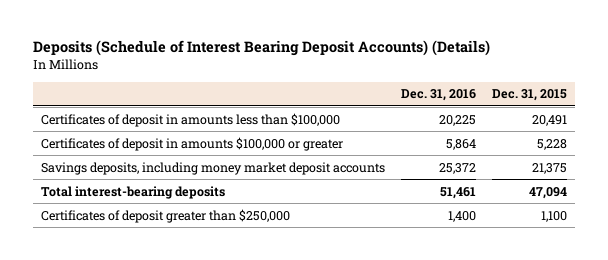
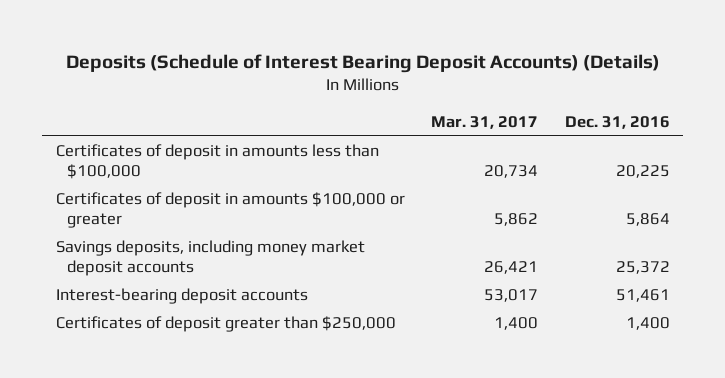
[492,89,568,102] Dec. 31, 2015 -> none
none -> [431,115,539,129] Mar. 31, 2017
[40,185,225,199] Total interest-bearing deposits -> [55,287,308,304] Interest-bearing deposit accounts

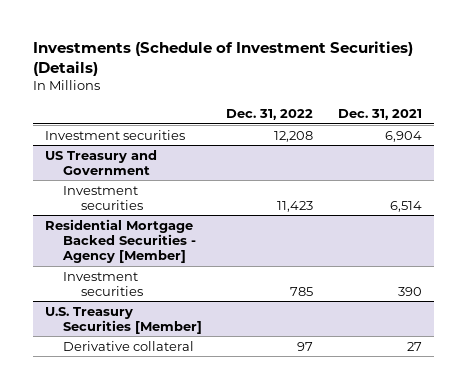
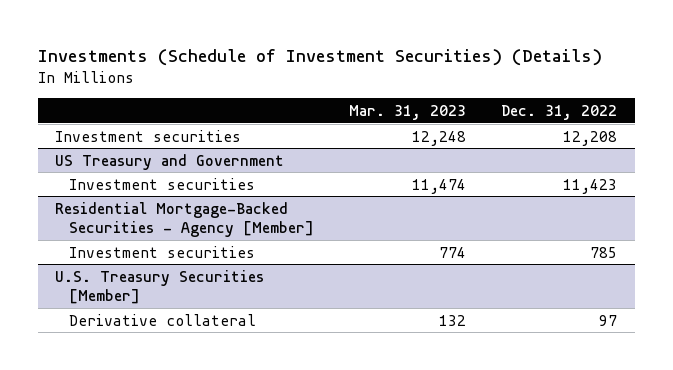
[337,108,422,120] Dec. 31, 2021 -> none
none -> [349,104,467,120] Mar. 31, 2023
[45,218,196,264] Residential Mortgage Backed Securities - Agency [Member] -> [55,201,315,238] Residential Mortgage-Backed Securities - Agency [Member]

